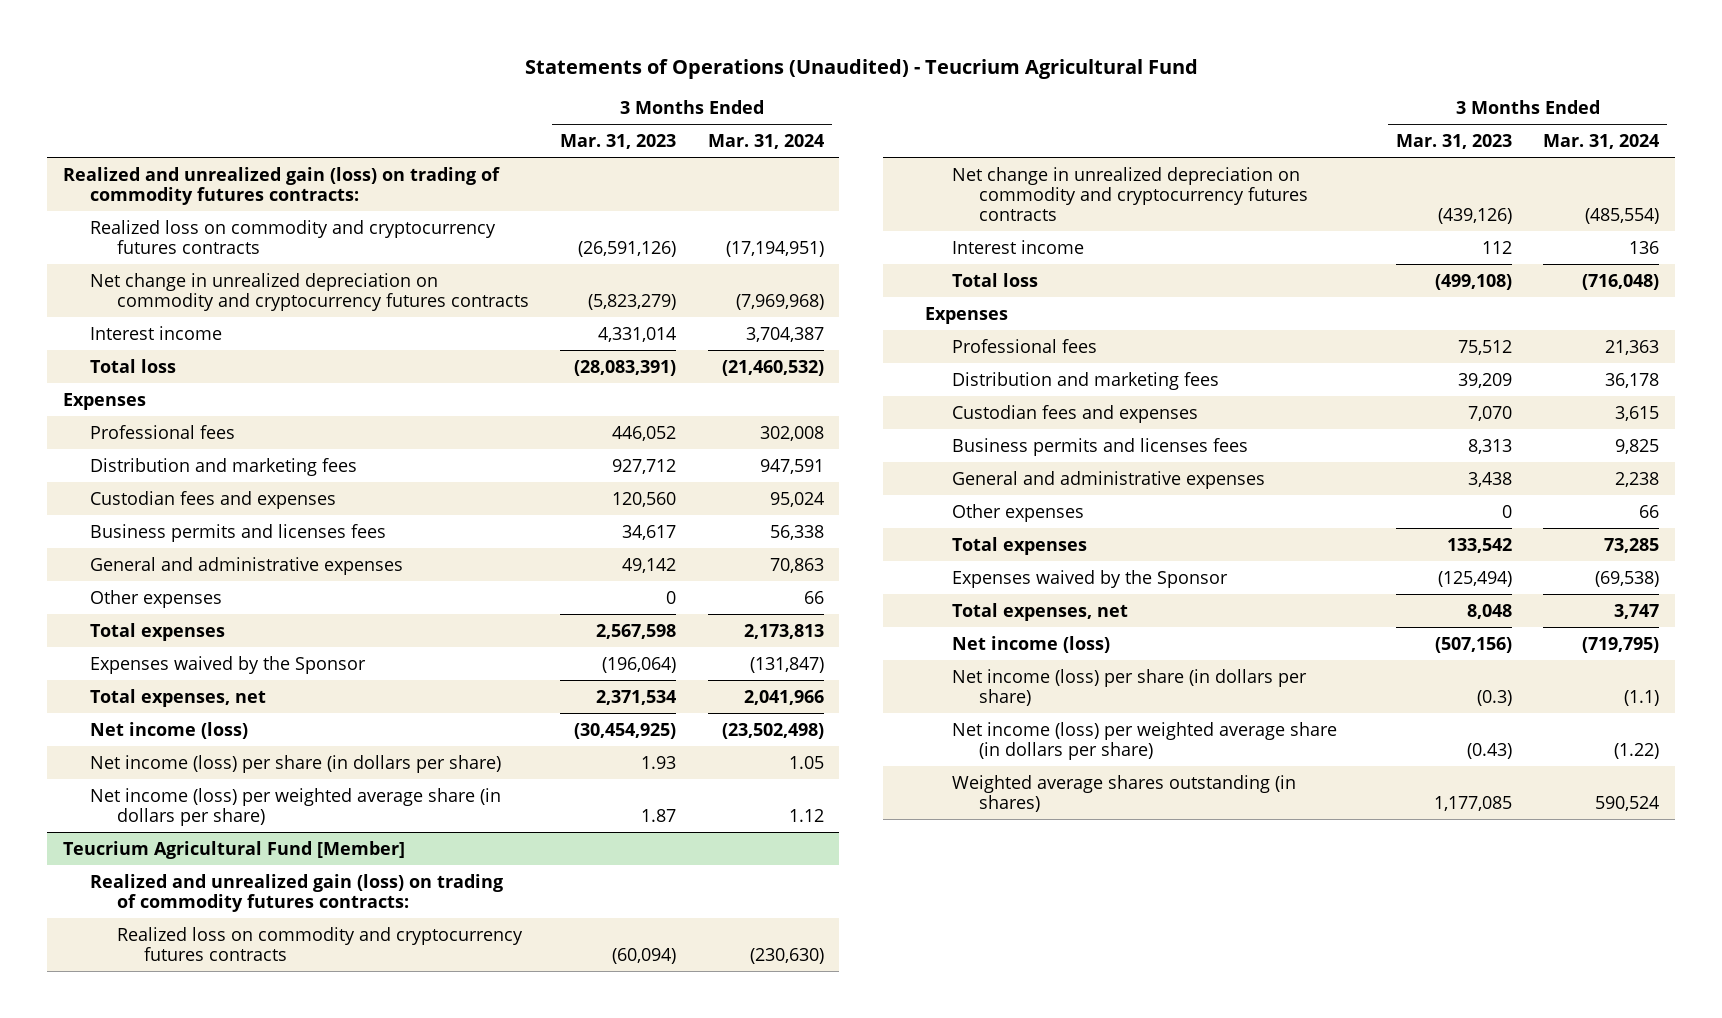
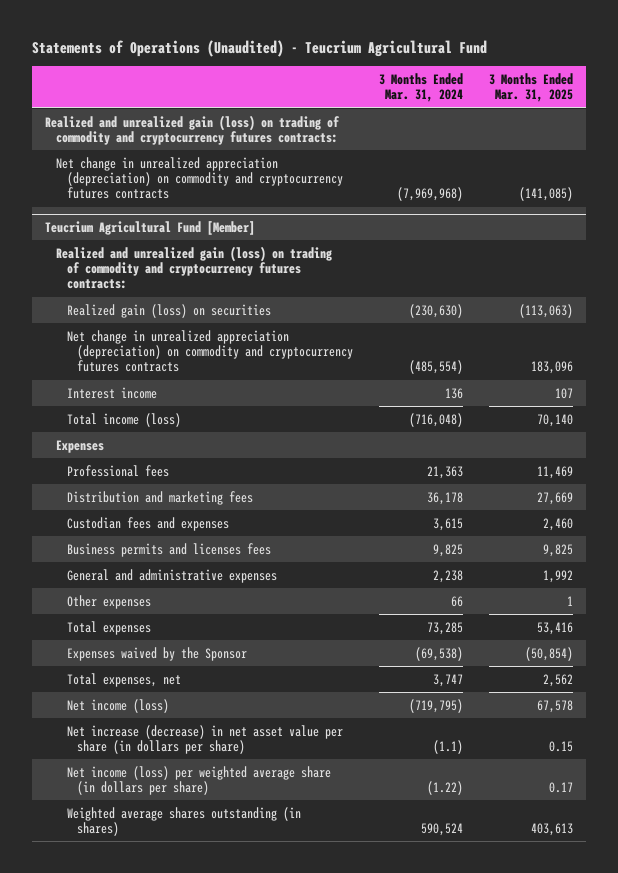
[560,133,677,149] Mar. 31, 2023 -> none
none -> [489,73,574,103] 3 Months Ended Mar. 31, 2025
[89,219,496,254] Realized loss on commodity and cryptocurrency futures contracts -> none
[89,325,222,340] Interest income -> none
[89,358,176,373] Total loss -> none
[63,392,147,410] Expenses -> none
[89,424,235,439] Professional fees -> none
[89,457,357,476] Distribution and marketing fees -> none
[89,490,336,509] Custodian fees and expenses -> none
[89,523,386,542] Business permits and licenses fees -> none
[89,556,403,575] General and administrative expenses -> none
[89,589,222,608] Other expenses -> none
[89,622,225,641] Total expenses -> none
[89,655,366,674] Expenses waived by the Sponsor -> none
[89,688,266,707] Total expenses, net -> none
[89,721,248,739] Net income (loss) -> none
[89,754,501,773] Net income (loss) per share (in dollars per share) -> none
[89,787,501,826] Net income (loss) per weighted average share (in dollars per share) -> none
[63,166,501,205] Realized and unrealized gain (loss) on trading of commodity futures contracts: -> [45,114,341,145] Realized and unrealized gain (loss) on trading of commodity and cryptocurrency futures contracts:
[89,272,529,311] Net change in unrealized depreciation on commodity and cryptocurrency futures contracts -> [55,156,343,200] Net change in unrealized appreciation (depreciation) on commodity and cryptocurrency futures contracts
[89,873,503,912] Realized and unrealized gain (loss) on trading of commodity futures contracts: -> [55,245,332,290] Realized and unrealized gain (loss) on trading of commodity and cryptocurrency futures contracts:
[116,926,523,961] Realized loss on commodity and cryptocurrency futures contracts -> [66,303,271,318] Realized gain (loss) on securities
[952,166,1309,222] Net change in unrealized depreciation on commodity and cryptocurrency futures contracts -> [66,329,354,373] Net change in unrealized appreciation (depreciation) on commodity and cryptocurrency futures contracts
[952,272,1039,287] Total loss -> [66,412,181,427] Total income (loss)
[952,668,1308,706] Net income (loss) per share (in dollars per share) -> [66,724,343,754] Net increase (decrease) in net asset value per share (in dollars per share)

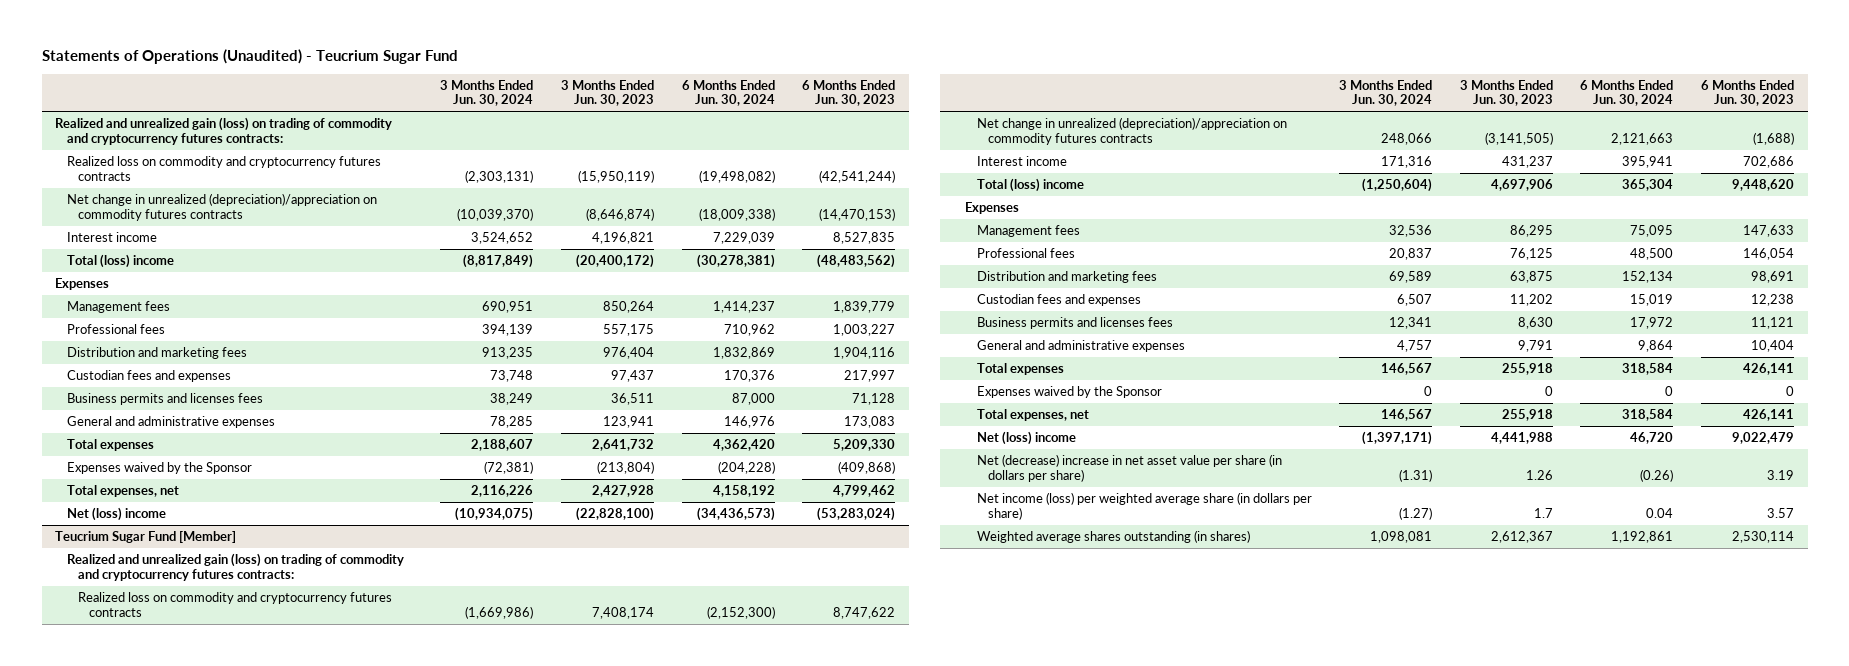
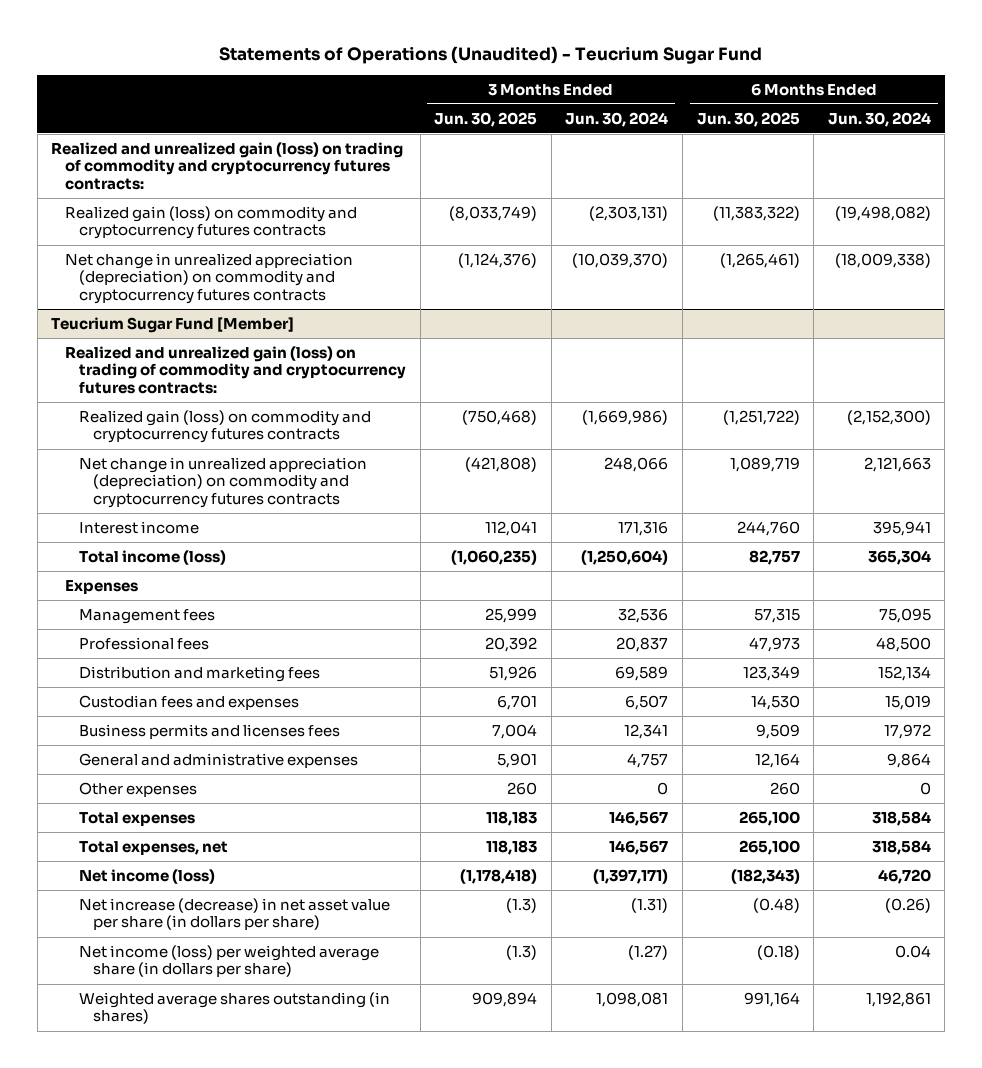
[561,79,655,107] 3 Months Ended Jun. 30, 2023 -> none
[802,79,896,107] 6 Months Ended Jun. 30, 2023 -> none
none -> [434,111,538,127] Jun. 30, 2025
none -> [696,111,800,127] Jun. 30, 2025
[66,231,157,242] Interest income -> none
[66,253,174,268] Total (loss) income -> none
[55,277,110,290] Expenses -> none
[66,300,170,313] Management fees -> none
[66,323,165,334] Professional fees -> none
[66,346,247,359] Distribution and marketing fees -> none
[66,369,231,382] Custodian fees and expenses -> none
[66,392,263,405] Business permits and licenses fees -> none
[66,415,275,428] General and administrative expenses -> none
[66,438,154,451] Total expenses -> none
[66,461,252,474] Expenses waived by the Sponsor -> none
[66,484,179,497] Total expenses, net -> none
[66,506,166,521] Net (loss) income -> none
[66,155,381,181] Realized loss on commodity and cryptocurrency futures contracts -> [65,205,358,240] Realized gain (loss) on commodity and cryptocurrency futures contracts
[66,192,377,221] Net change in unrealized (depreciation)/appreciation on commodity futures contracts -> [65,252,354,305] Net change in unrealized appreciation (depreciation) on commodity and cryptocurrency futures contracts
[77,591,392,617] Realized loss on commodity and cryptocurrency futures contracts -> [79,409,372,444] Realized gain (loss) on commodity and cryptocurrency futures contracts
[976,116,1287,145] Net change in unrealized (depreciation)/appreciation on commodity futures contracts -> [79,456,368,509] Net change in unrealized appreciation (depreciation) on commodity and cryptocurrency futures contracts
[976,177,1084,192] Total (loss) income -> [79,549,227,565] Total income (loss)
none -> [79,781,198,797] Other expenses
[976,385,1162,398] Expenses waived by the Sponsor -> none
[976,430,1076,445] Net (loss) income -> [79,868,216,884] Net income (loss)
[976,453,1282,482] Net (decrease) increase in net asset value per share (in dollars per share) -> [79,897,391,931] Net increase (decrease) in net asset value per share (in dollars per share)

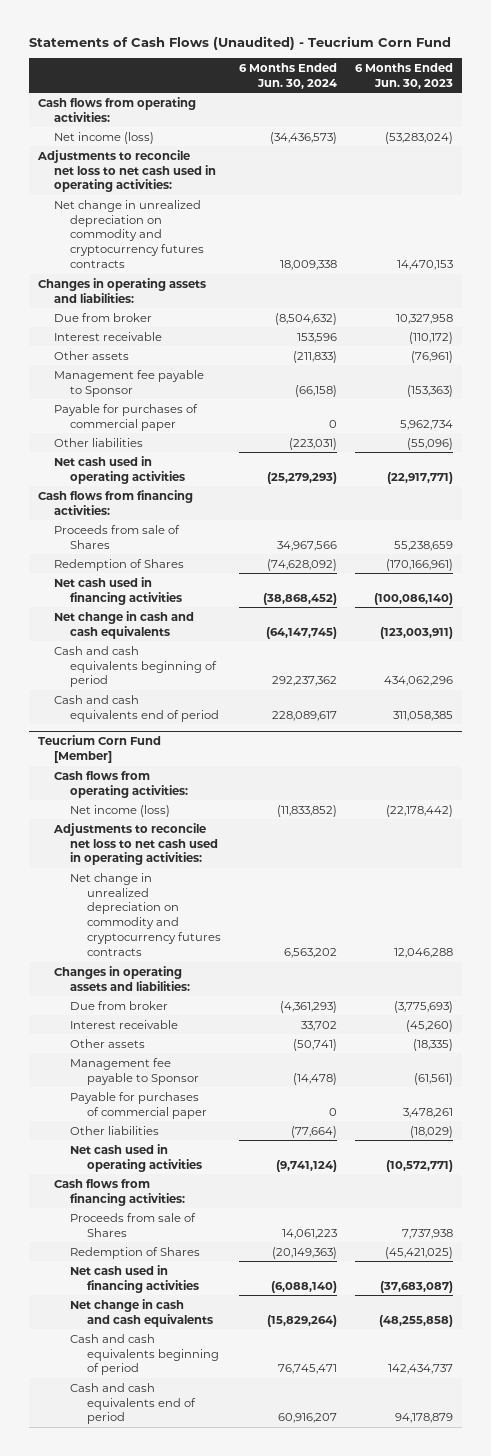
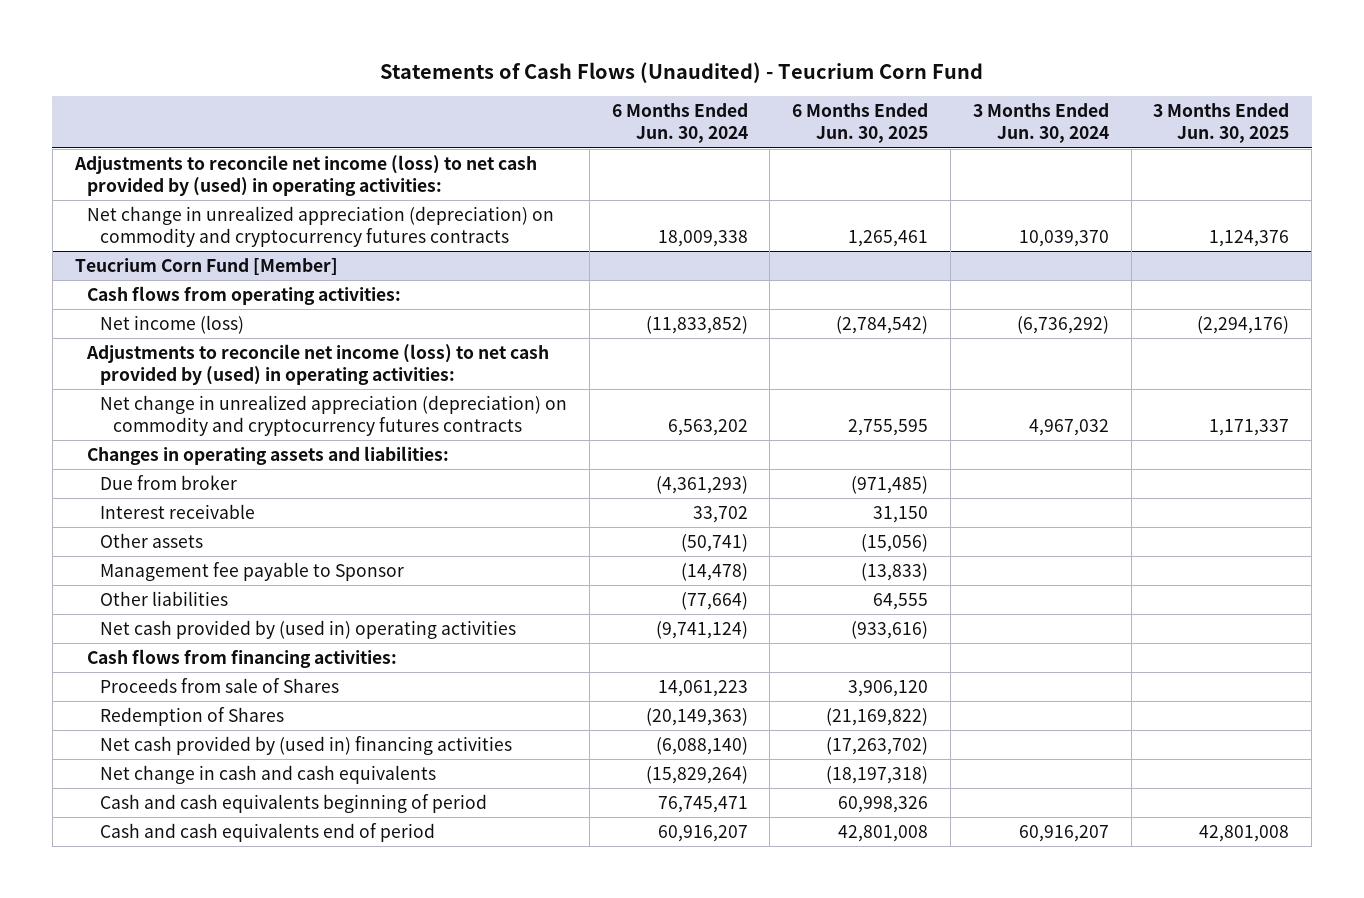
[355,62,454,89] 6 Months Ended Jun. 30, 2023 -> none
none -> [792,103,929,144] 6 Months Ended Jun. 30, 2025
none -> [972,103,1109,144] 3 Months Ended Jun. 30, 2024
none -> [1153,103,1290,144] 3 Months Ended Jun. 30, 2025
[37,96,196,122] Cash flows from operating activities: -> none
[54,131,155,144] Net income (loss) -> none
[37,277,206,303] Changes in operating assets and liabilities: -> none
[54,312,153,322] Due from broker -> none
[54,331,163,341] Interest receivable -> none
[54,350,130,360] Other assets -> none
[54,369,205,397] Management fee payable to Sponsor -> none
[54,403,199,431] Payable for purchases of commercial paper -> none
[54,437,144,447] Other liabilities -> none
[54,455,186,484] Net cash used in operating activities -> none
[37,489,193,515] Cash flows from financing activities: -> none
[54,524,181,549] Proceeds from sale of Shares -> none
[54,558,185,571] Redemption of Shares -> none
[54,576,183,605] Net cash used in financing activities -> none
[54,610,195,639] Net change in cash and cash equivalents -> none
[54,645,218,688] Cash and cash equivalents beginning of period -> none
[54,694,220,722] Cash and cash equivalents end of period -> none
[36,149,217,193] Adjustments to reconcile net loss to net cash used in operating activities: -> [73,154,537,197] Adjustments to reconcile net income (loss) to net cash provided by (used) in operating activities:
[54,199,205,269] Net change in unrealized depreciation on commodity and cryptocurrency futures contracts -> [87,205,555,248] Net change in unrealized appreciation (depreciation) on commodity and cryptocurrency futures contracts
[53,822,219,866] Adjustments to reconcile net loss to net cash used in operating activities: -> [86,343,550,386] Adjustments to reconcile net income (loss) to net cash provided by (used) in operating activities:
[70,872,221,957] Net change in unrealized depreciation on commodity and cryptocurrency futures contracts -> [100,394,568,437] Net change in unrealized appreciation (depreciation) on commodity and cryptocurrency futures contracts
[70,1091,207,1119] Payable for purchases of commercial paper -> none
[70,1143,202,1172] Net cash used in operating activities -> [100,619,517,639] Net cash provided by (used in) operating activities
[70,1264,199,1293] Net cash used in financing activities -> [100,735,513,755] Net cash provided by (used in) financing activities

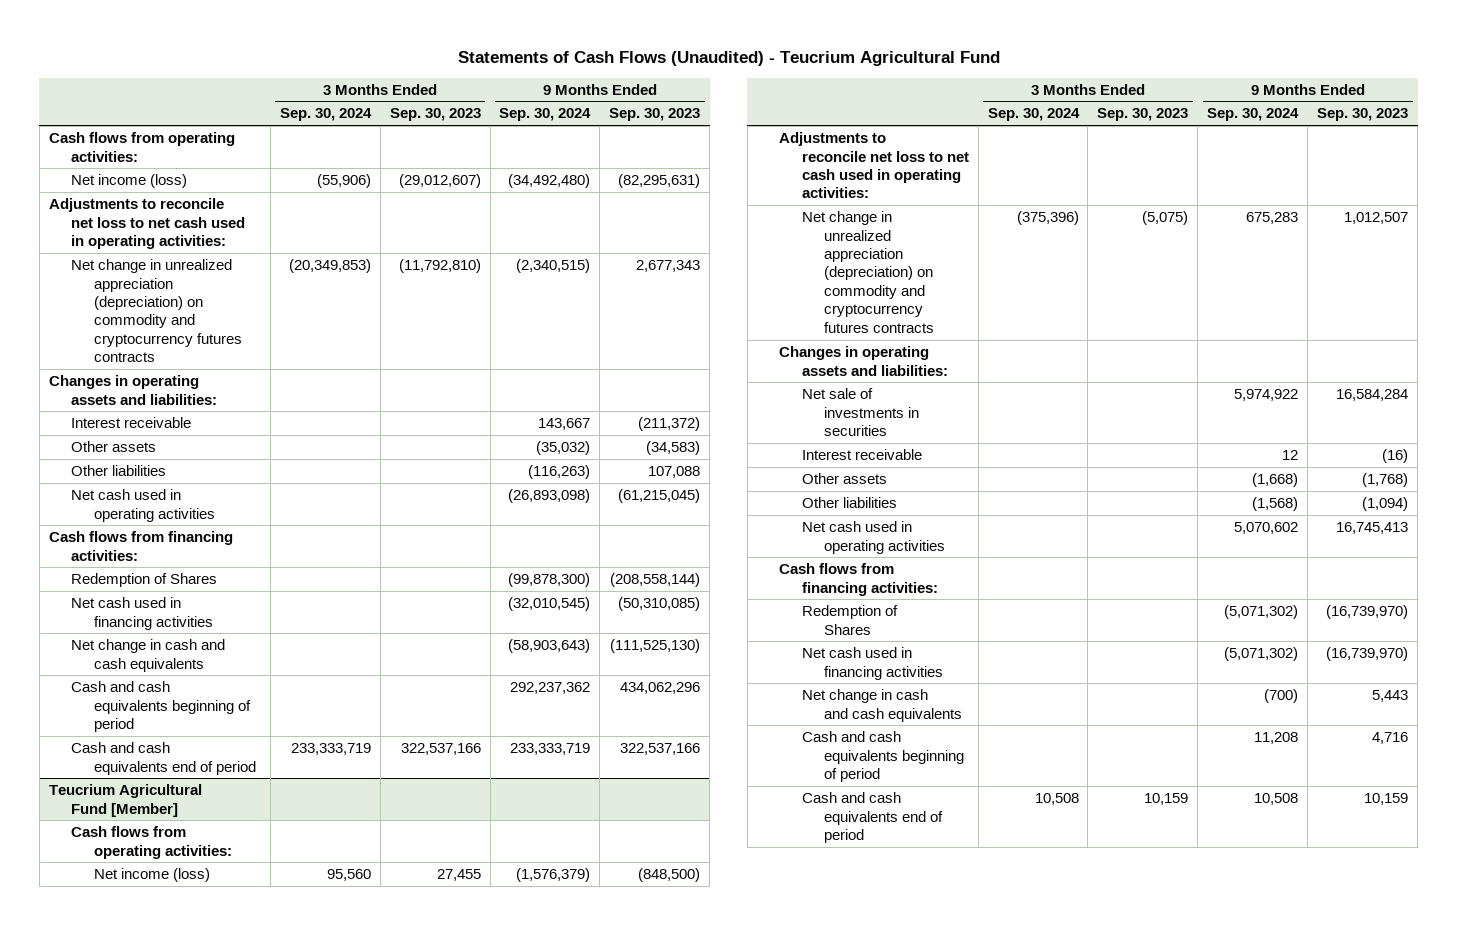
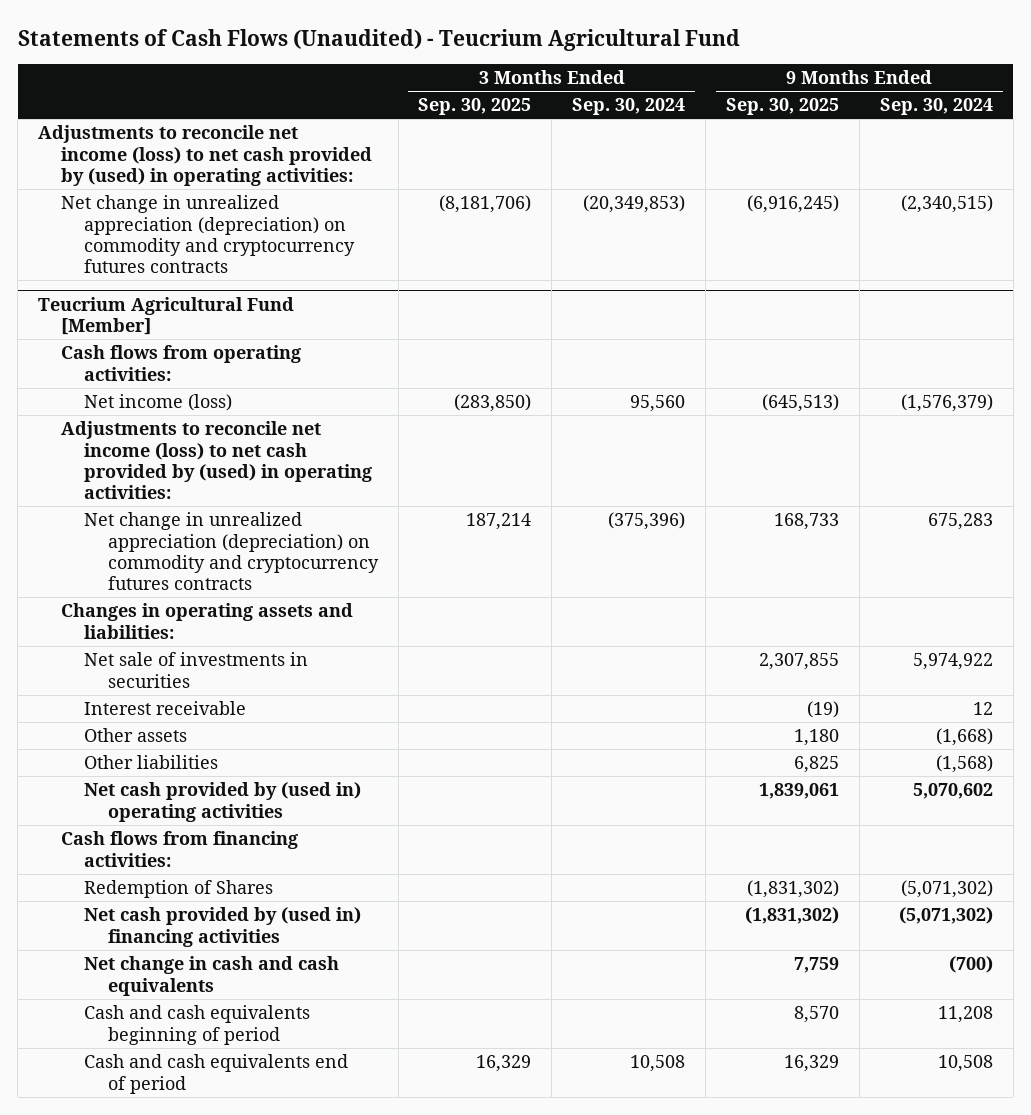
[389,108,481,122] Sep. 30, 2023 -> none
[609,108,701,122] Sep. 30, 2023 -> none
none -> [418,98,532,116] Sep. 30, 2025
none -> [726,98,840,116] Sep. 30, 2025
[48,132,235,162] Cash flows from operating activities: -> none
[71,174,188,189] Net income (loss) -> none
[48,198,246,249] Adjustments to reconcile net loss to net cash used in operating activities: -> [38,125,373,186] Adjustments to reconcile net income (loss) to net cash provided by (used) in operating activities:
[48,375,218,405] Changes in operating assets and liabilities: -> none
[71,417,192,429] Interest receivable -> none
[71,441,157,453] Other assets -> none
[71,465,167,477] Other liabilities -> none
[71,489,215,522] Net cash used in operating activities -> none
[48,531,233,561] Cash flows from financing activities: -> none
[71,573,218,588] Redemption of Shares -> none
[71,597,213,630] Net cash used in financing activities -> none
[71,639,226,672] Net change in cash and cash equivalents -> none
[71,681,251,732] Cash and cash equivalents beginning of period -> none
[71,742,256,775] Cash and cash equivalents end of period -> none
[779,132,969,199] Adjustments to reconcile net loss to net cash used in operating activities: -> [61,421,373,500] Adjustments to reconcile net income (loss) to net cash provided by (used) in operating activities:
[801,521,946,554] Net cash used in operating activities -> [84,782,362,822] Net cash provided by (used in) operating activities
[801,647,944,680] Net cash used in financing activities -> [84,907,362,947] Net cash provided by (used in) financing activities

